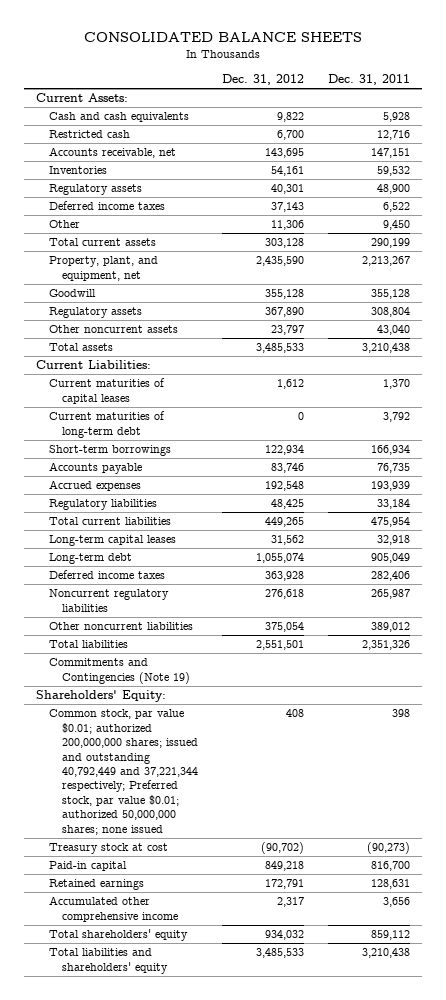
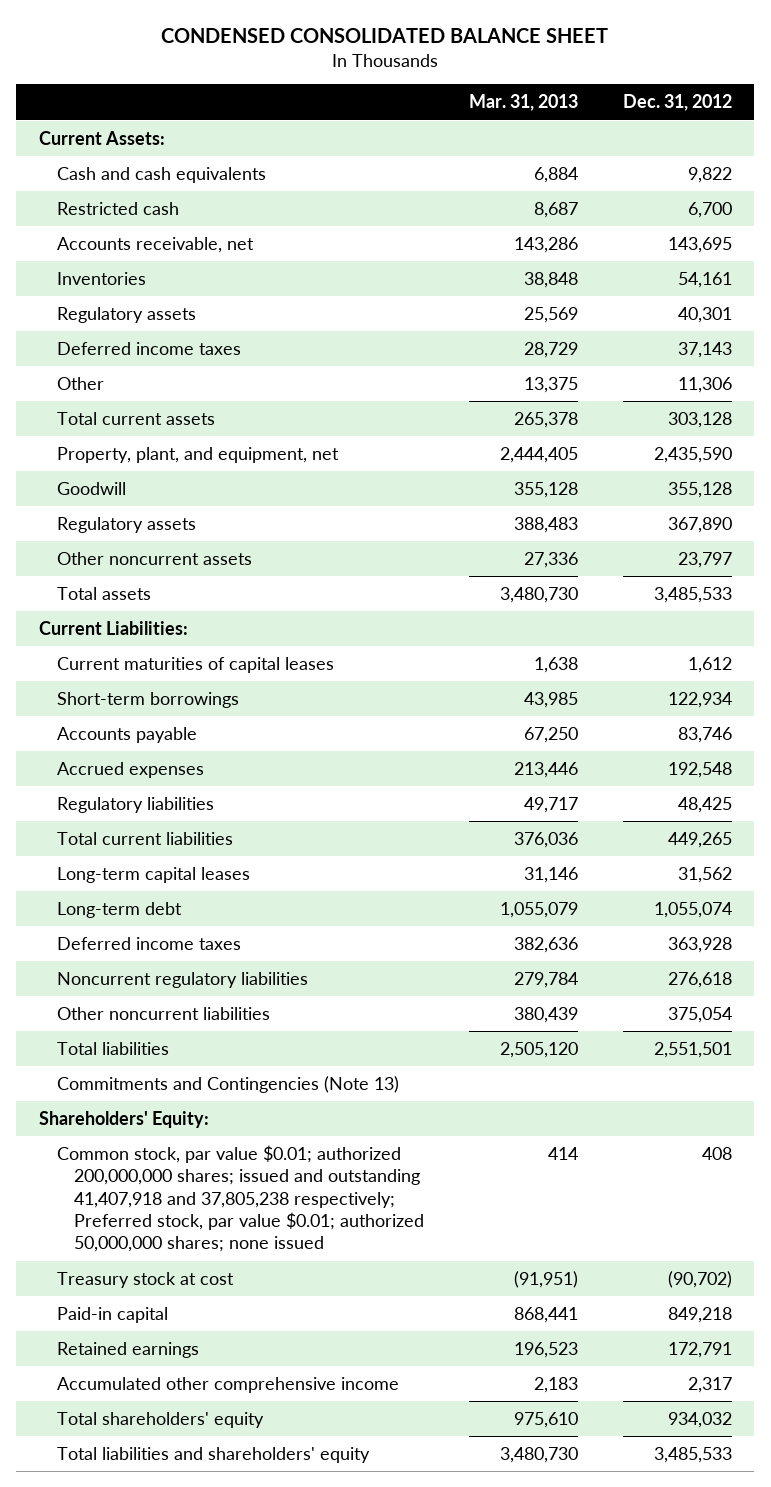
[83,32,362,43] CONSOLIDATED BALANCE SHEETS -> [161,28,609,44] CONDENSED CONSOLIDATED BALANCE SHEET
[327,73,410,85] Dec. 31, 2011 -> none
none -> [469,94,579,112] Mar. 31, 2013
[48,411,165,438] Current maturities of long-term debt -> none
[48,658,191,684] Commitments and Contingencies (Note 19) -> [56,1075,399,1093] Commitments and Contingencies (Note 13)
[48,709,199,835] Common stock, par value $0.01; authorized 200,000,000 shares; issued and outstanding 40,792,449 and 37,221,344 respectively; Preferred stock, par value $0.01; authorized 50,000,000 shares; none issued -> [56,1144,425,1253] Common stock, par value $0.01; authorized 200,000,000 shares; issued and outstanding 41,407,918 and 37,805,238 respectively; Preferred stock, par value $0.01; authorized 50,000,000 shares; none issued

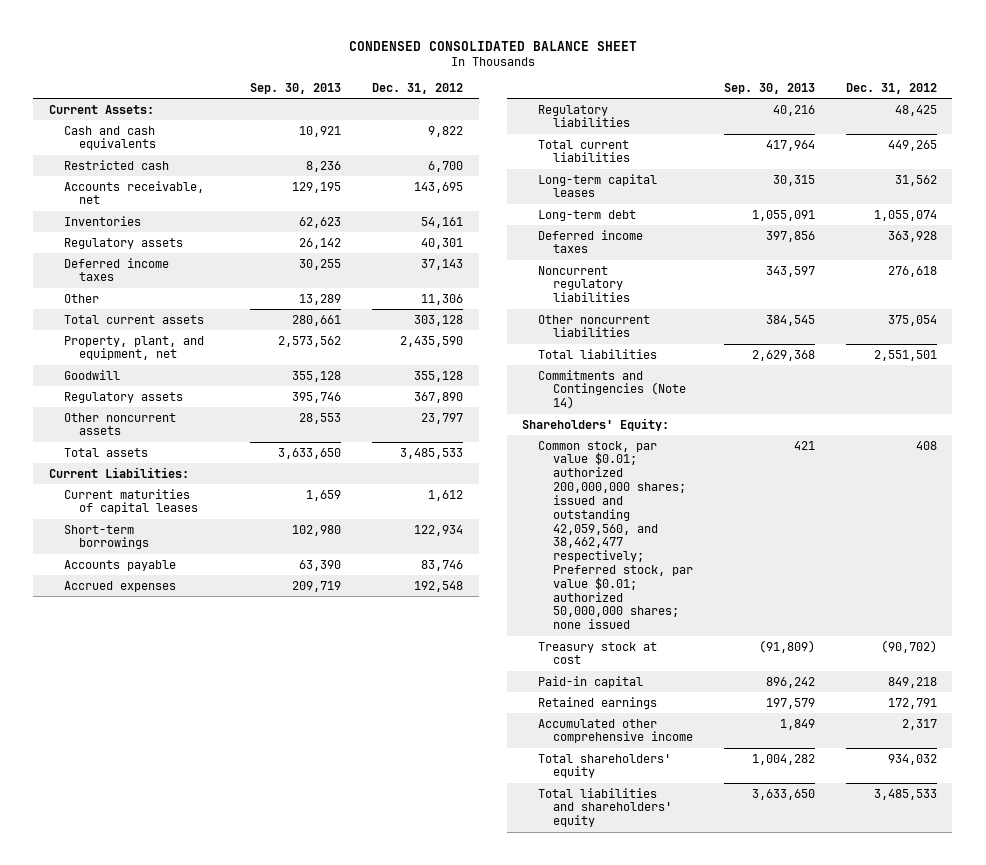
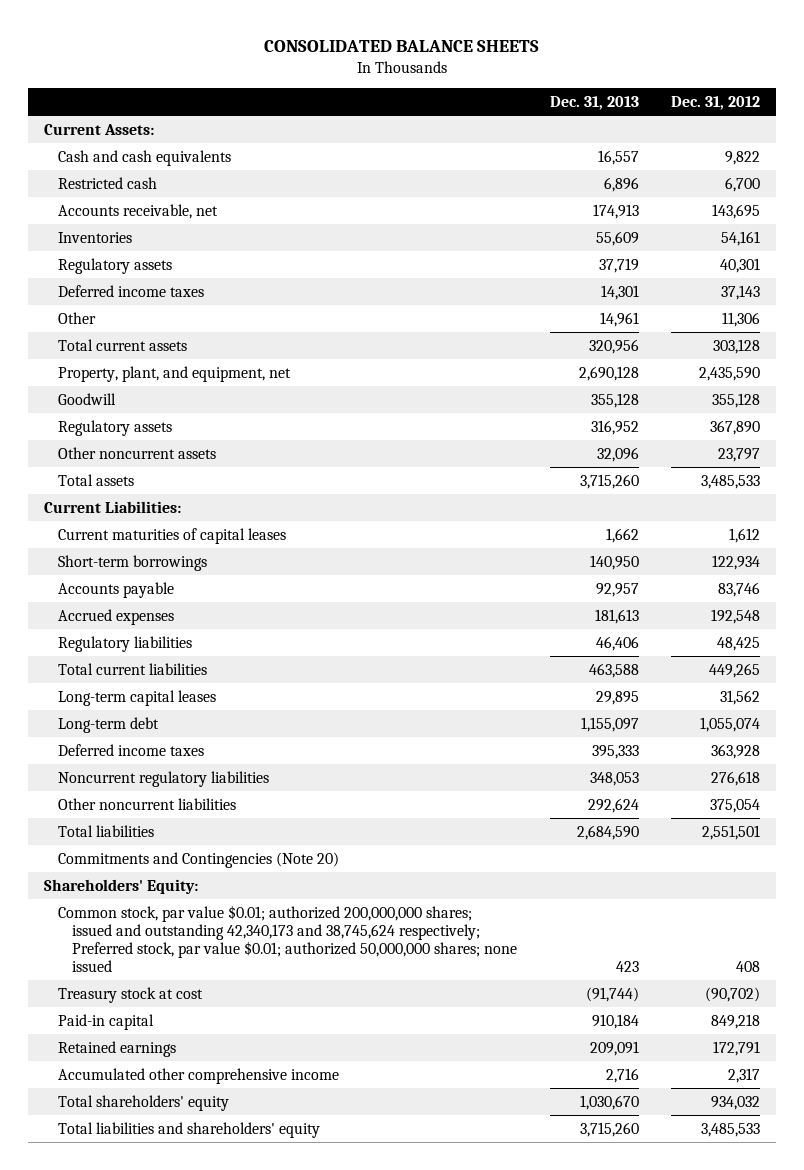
[348,40,637,51] CONDENSED CONSOLIDATED BALANCE SHEET -> [264,39,540,52] CONSOLIDATED BALANCE SHEETS
[250,83,342,95] Sep. 30, 2013 -> none
none -> [549,95,639,110] Dec. 31, 2013
[537,369,687,410] Commitments and Contingencies (Note 14) -> [58,851,340,868] Commitments and Contingencies (Note 20)
[537,440,694,630] Common stock, par value $0.01; authorized 200,000,000 shares; issued and outstanding 42,059,560, and 38,462,477 respectively; Preferred stock, par value $0.01; authorized 50,000,000 shares; none issued -> [58,904,518,972] Common stock, par value $0.01; authorized 200,000,000 shares; issued and outstanding 42,340,173 and 38,745,624 respectively; Preferred stock, par value $0.01; authorized 50,000,000 shares; none issued

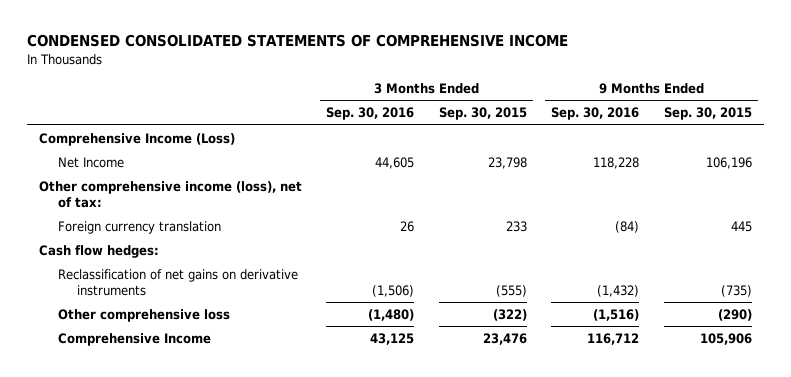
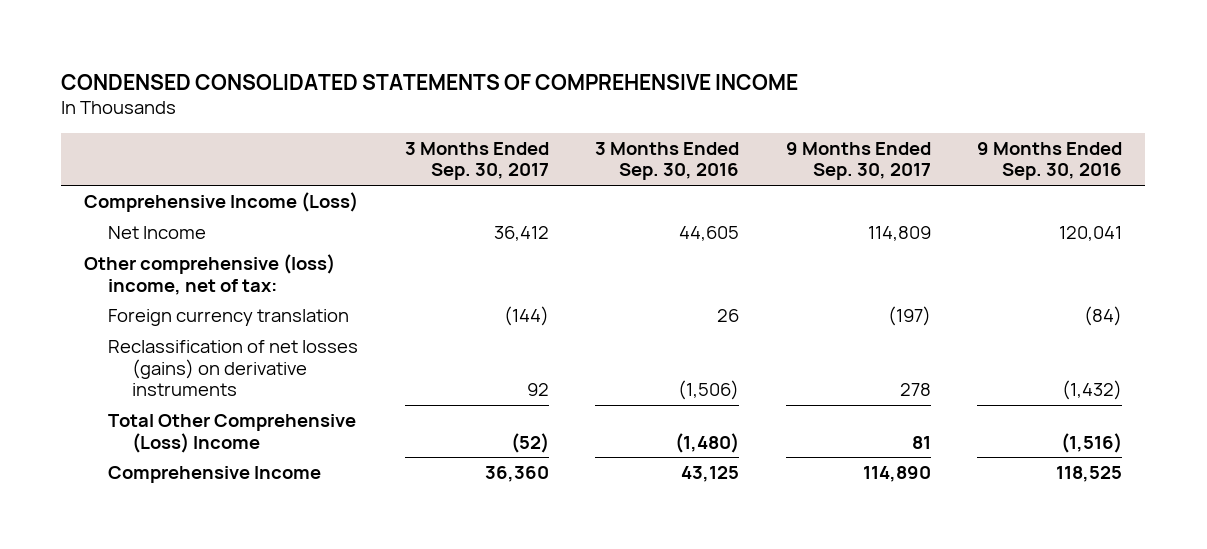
[438,107,527,121] Sep. 30, 2015 -> none
[663,107,752,121] Sep. 30, 2015 -> none
none -> [404,141,549,181] 3 Months Ended Sep. 30, 2017
none -> [785,141,931,181] 9 Months Ended Sep. 30, 2017
[593,156,640,169] 118,228 -> [1059,226,1123,242] 120,041
[38,180,302,208] Other comprehensive income (loss), net of tax: -> [84,254,336,295] Other comprehensive (loss) income, net of tax:
[38,244,159,258] Cash flow hedges: -> none
[58,268,299,296] Reclassification of net gains on derivative instruments -> [108,340,359,397] Reclassification of net losses (gains) on derivative instruments
[58,308,231,322] Other comprehensive loss -> [108,414,357,453] Total Other Comprehensive (Loss) Income
[587,332,640,345] 116,712 -> [1056,466,1123,483] 118,525

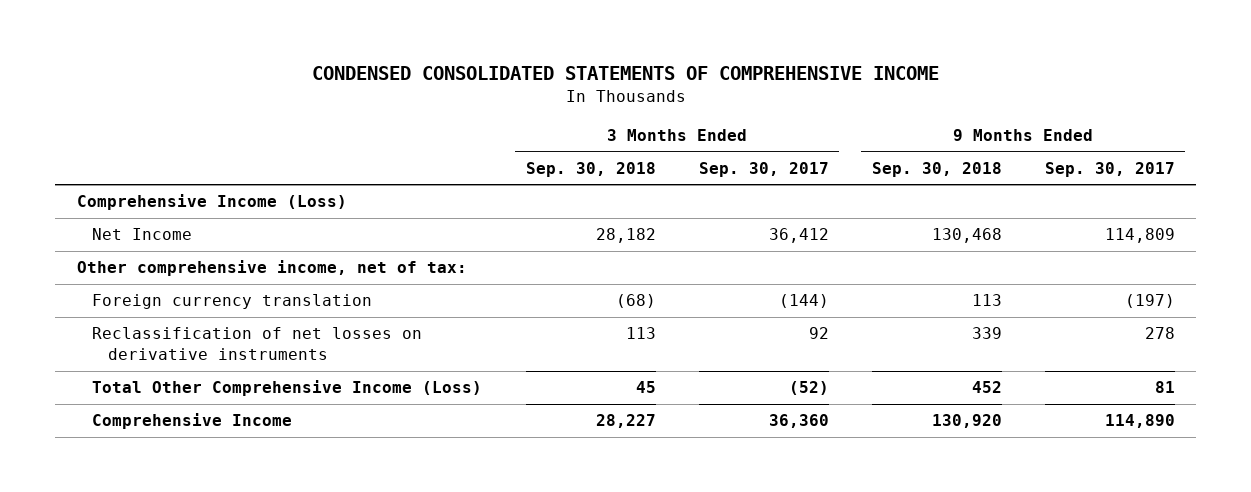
[595,141,740,181] 3 Months Ended Sep. 30, 2016 -> none
[977,141,1123,181] 9 Months Ended Sep. 30, 2016 -> none
none -> [525,161,656,177] Sep. 30, 2018
none -> [871,161,1002,177] Sep. 30, 2018
[84,254,336,295] Other comprehensive (loss) income, net of tax: -> [76,260,467,277] Other comprehensive income, net of tax:
[108,340,359,397] Reclassification of net losses (gains) on derivative instruments -> [92,327,423,361] Reclassification of net losses on derivative instruments
[108,414,357,453] Total Other Comprehensive (Loss) Income -> [92,380,483,397] Total Other Comprehensive Income (Loss)

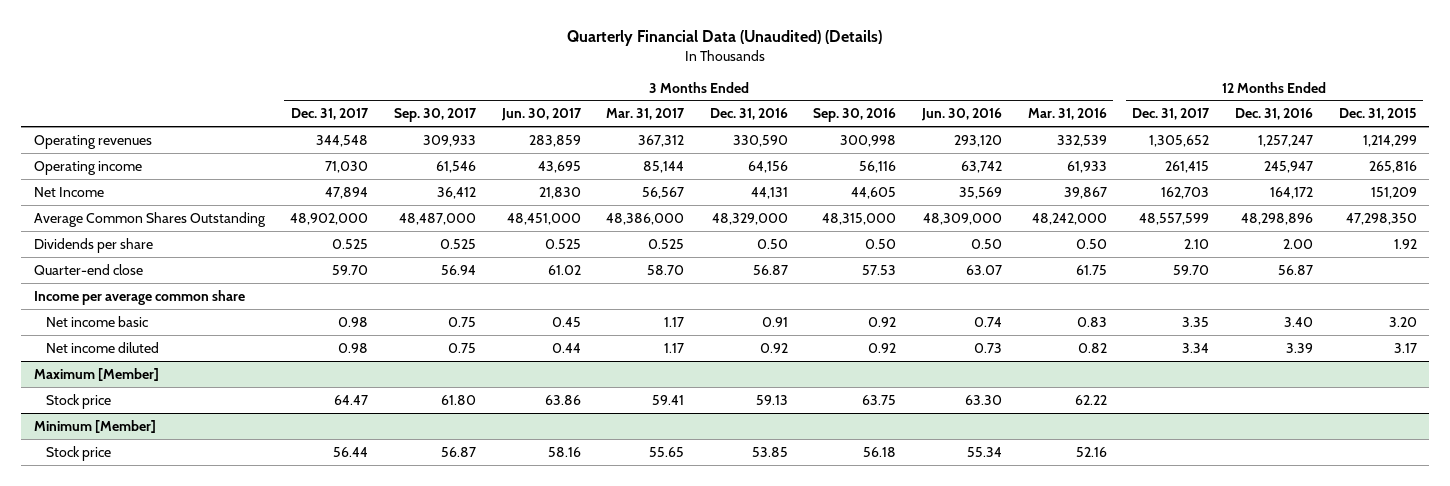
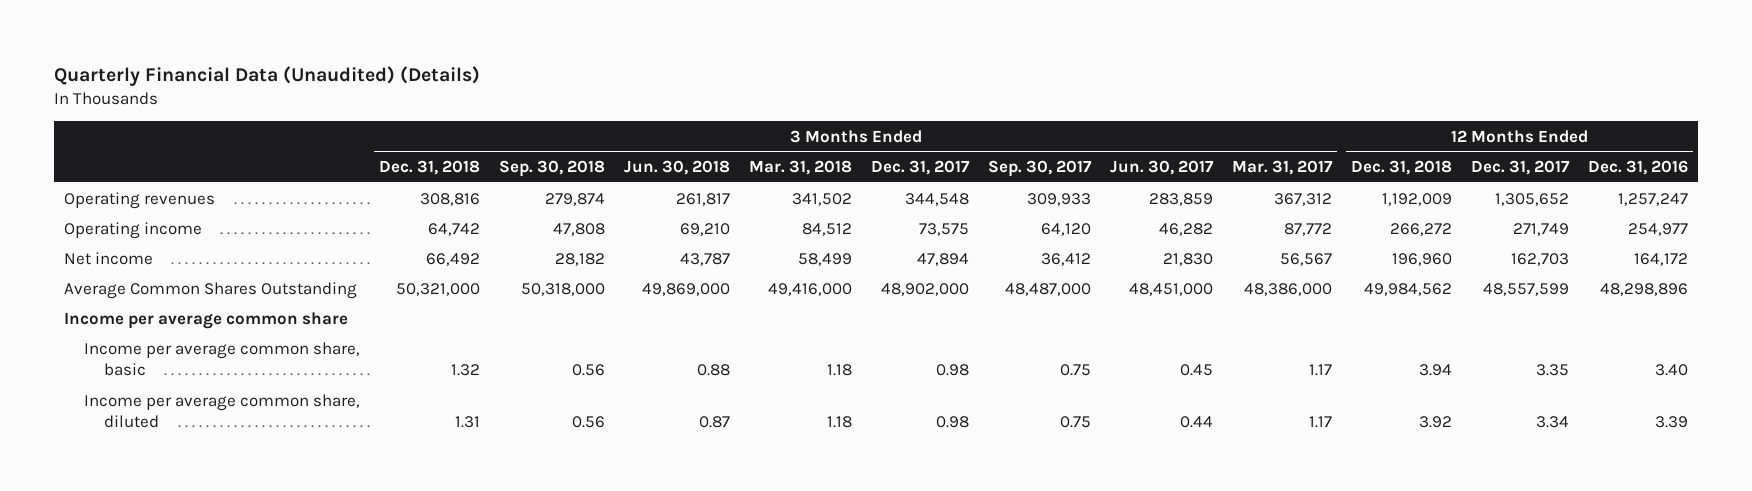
[709,108,788,121] Dec. 31, 2016 -> none
[813,108,897,123] Sep. 30, 2016 -> none
[921,108,1003,122] Jun. 30, 2016 -> none
[1027,108,1107,121] Mar. 31, 2016 -> none
[1338,108,1417,121] Dec. 31, 2015 -> none
none -> [379,159,481,175] Dec. 31, 2018
none -> [499,159,606,177] Sep. 30, 2018
none -> [624,159,731,175] Jun. 30, 2018
none -> [749,159,853,175] Mar. 31, 2018
none -> [1351,159,1453,175] Dec. 31, 2018
[325,160,369,173] 71,030 -> [919,222,970,236] 73,575
[436,160,477,173] 61,546 -> [1041,222,1092,236] 64,120
[537,160,581,173] 43,695 -> [1159,222,1214,236] 46,282
[643,160,685,173] 85,144 -> [1284,222,1333,236] 87,772
[1165,160,1210,173] 261,415 -> [1513,222,1570,236] 271,749
[1263,160,1313,173] 245,947 -> [1628,222,1689,236] 254,977
[33,186,104,197] Net Income -> [63,251,153,265] Net income
[33,237,153,253] Dividends per share -> none
[33,263,143,275] Quarter-end close -> none
[33,367,159,381] Maximum [Member] -> none
[45,393,111,409] Stock price -> none
[33,419,156,433] Minimum [Member] -> none
[45,445,111,461] Stock price -> none
[45,315,148,327] Net income basic -> [84,341,361,377] Income per average common share, basic
[45,341,159,353] Net income diluted -> [84,393,361,429] Income per average common share, diluted

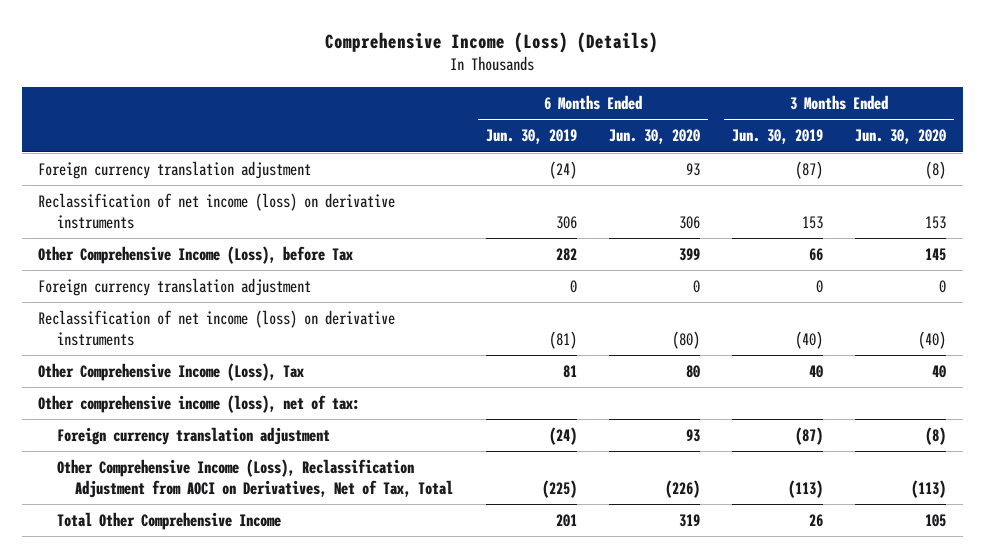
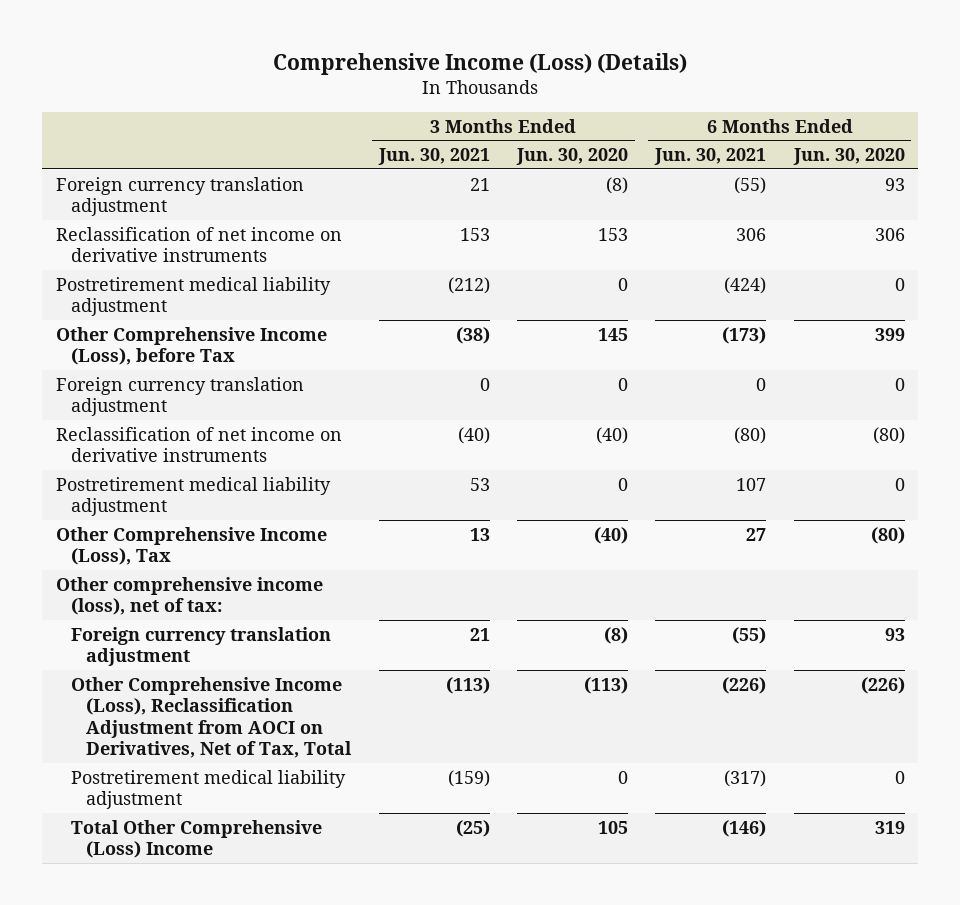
[485,129,577,145] Jun. 30, 2019 -> none
[732,129,824,145] Jun. 30, 2019 -> none
none -> [377,148,490,166] Jun. 30, 2021
none -> [654,148,767,166] Jun. 30, 2021
[38,192,396,230] Reclassification of net income (loss) on derivative instruments -> [55,226,342,263] Reclassification of net income on derivative instruments
none -> [55,276,331,317] Postretirement medical liability adjustment
[38,309,396,347] Reclassification of net income (loss) on derivative instruments -> [55,426,342,463] Reclassification of net income on derivative instruments
none -> [55,476,331,517] Postretirement medical liability adjustment
[685,364,700,378] 80 -> [870,526,905,544] (80)
[932,364,947,378] 40 -> [593,526,628,544] (40)
none -> [71,769,347,810] Postretirement medical liability adjustment
[56,511,281,530] Total Other Comprehensive Income -> [71,819,323,859] Total Other Comprehensive (Loss) Income

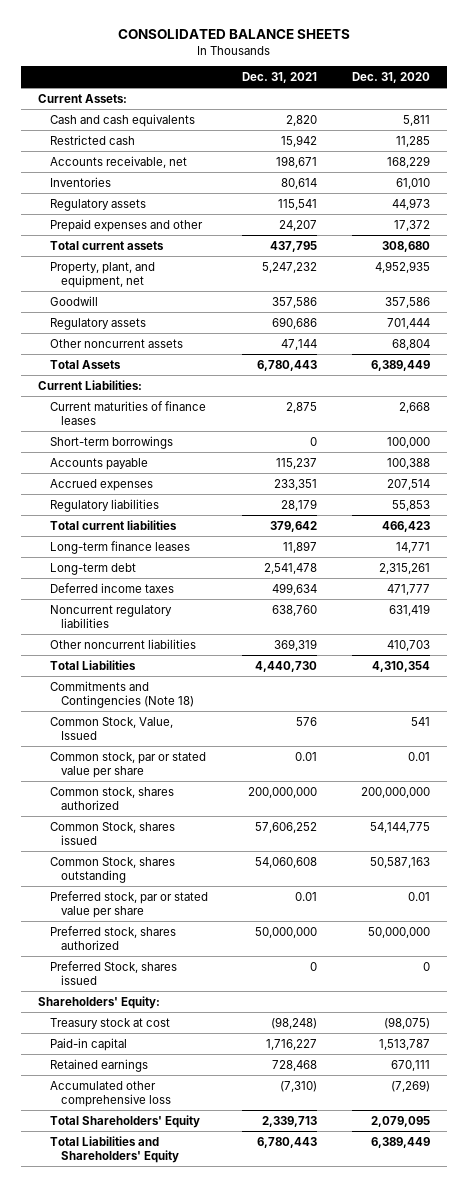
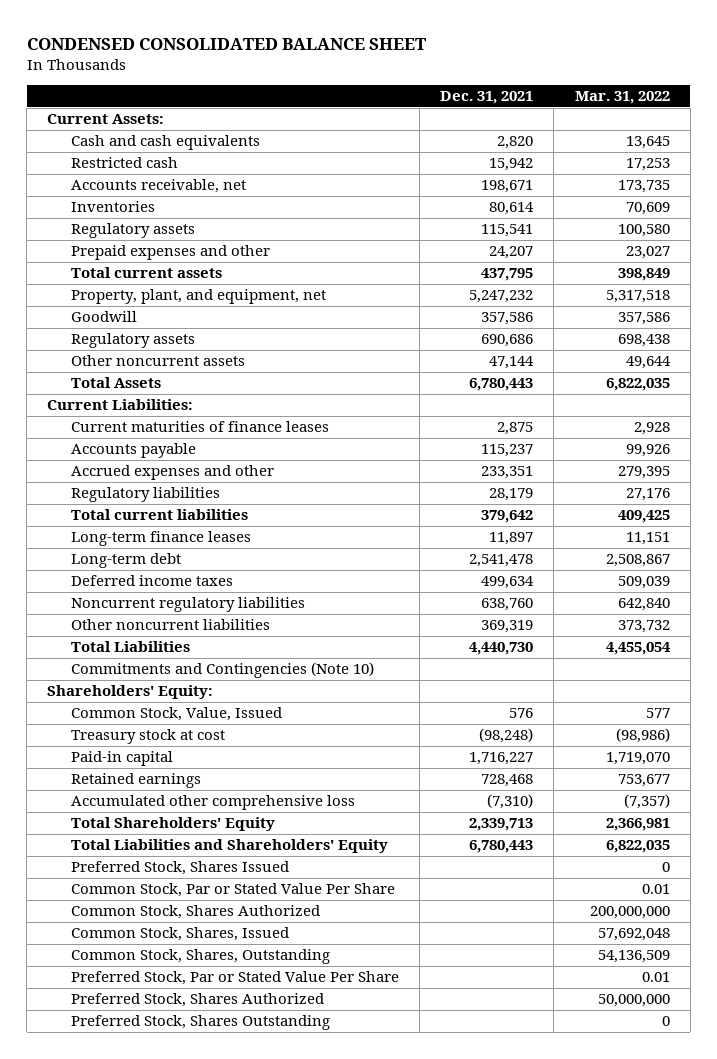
[117,28,350,39] CONSOLIDATED BALANCE SHEETS -> [26,37,426,50] CONDENSED CONSOLIDATED BALANCE SHEET
[351,72,430,84] Dec. 31, 2020 -> none
none -> [574,91,670,105] Mar. 31, 2022
[49,435,173,449] Short-term borrowings -> none
[49,478,153,491] Accrued expenses -> [70,465,274,481] Accrued expenses and other
[49,751,206,778] Common stock, par or stated value per share -> none
[49,786,174,810] Common stock, shares authorized -> none
[49,821,175,845] Common Stock, shares issued -> none
[49,856,175,883] Common Stock, shares outstanding -> none
[49,890,208,918] Preferred stock, par or stated value per share -> none
[49,925,176,950] Preferred stock, shares authorized -> none
[49,960,177,985] Preferred Stock, shares issued -> none
[49,680,194,708] Commitments and Contingencies (Note 18) -> [70,662,374,679] Commitments and Contingencies (Note 10)
[49,716,173,740] Common Stock, Value, Issued -> [70,707,282,722] Common Stock, Value, Issued
none -> [70,861,289,876] Preferred Stock, Shares Issued
none -> [70,883,395,898] Common Stock, Par or Stated Value Per Share
none -> [70,905,320,920] Common Stock, Shares Authorized
none -> [70,927,289,942] Common Stock, Shares, Issued
none -> [70,949,330,965] Common Stock, Shares, Outstanding
none -> [70,971,399,986] Preferred Stock, Par or Stated Value Per Share
none -> [70,993,324,1008] Preferred Stock, Shares Authorized
none -> [70,1015,330,1031] Preferred Stock, Shares Outstanding

